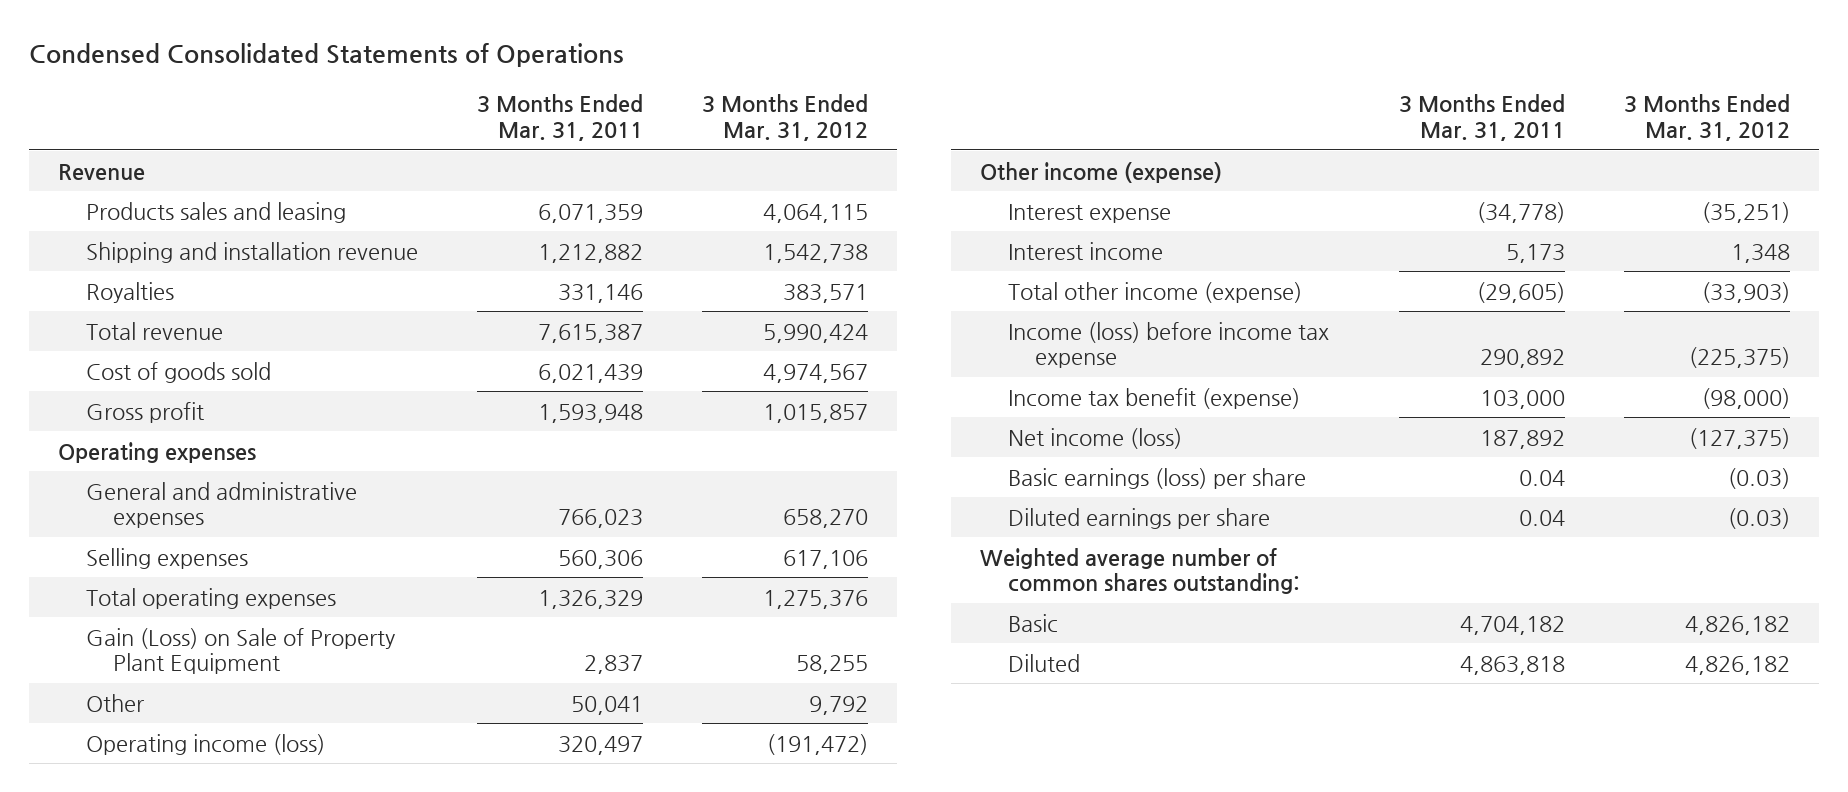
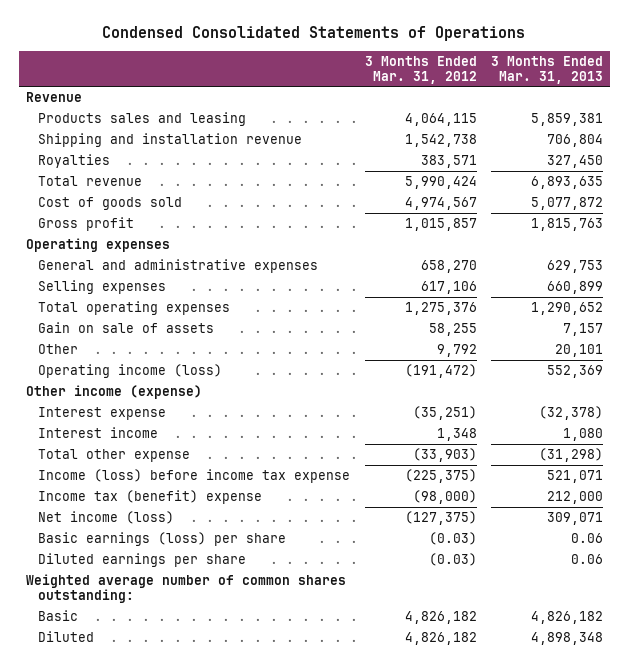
[476,94,643,141] 3 Months Ended Mar. 31, 2011 -> none
none -> [491,55,604,84] 3 Months Ended Mar. 31, 2013
[85,627,395,675] Gain (Loss) on Sale of Property Plant Equipment -> [38,322,215,334] Gain on sale of assets
[1007,281,1302,303] Total other income (expense) -> [38,449,191,463] Total other expense
[1007,387,1300,409] Income tax benefit (expense) -> [38,490,263,505] Income tax (benefit) expense

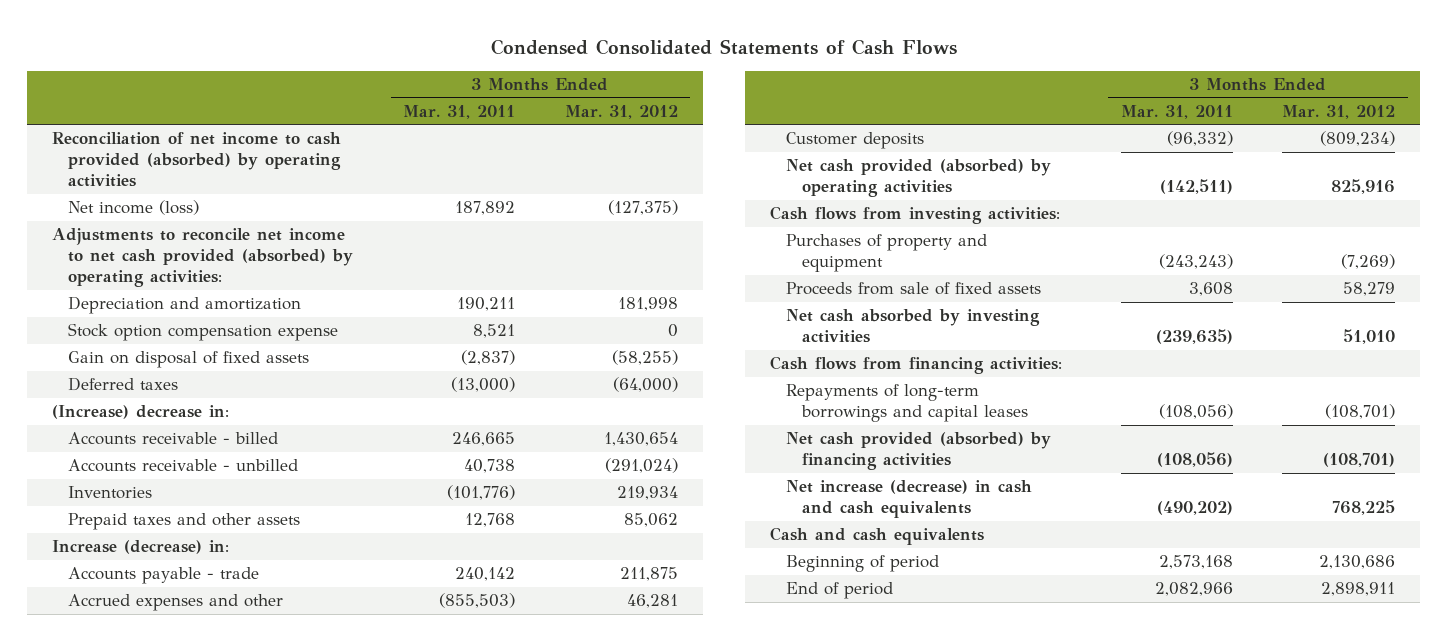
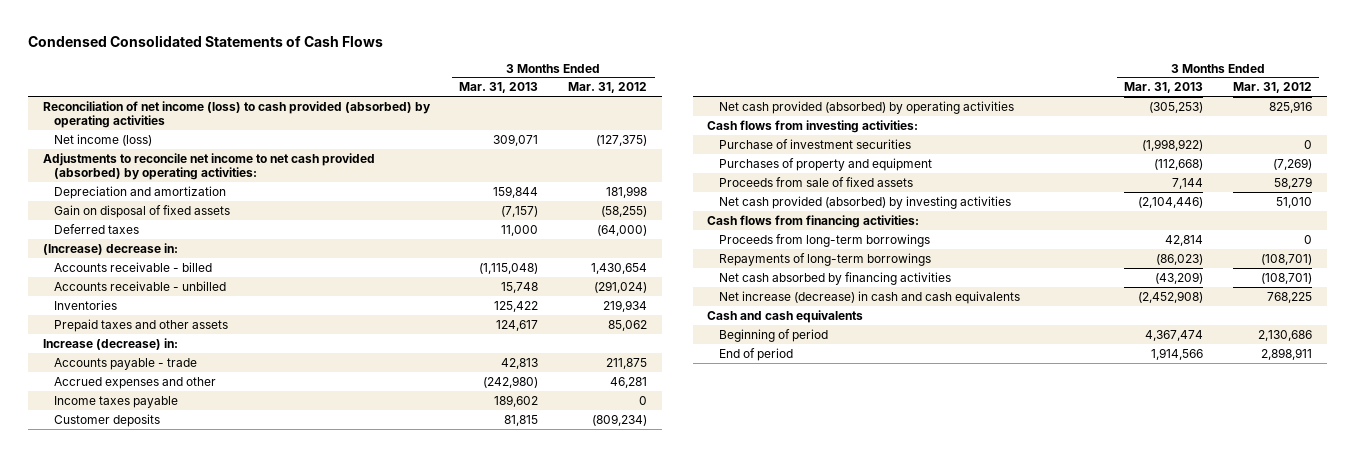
[403,104,516,119] Mar. 31, 2011 -> none
none -> [459,82,539,94] Mar. 31, 2013
[52,132,342,188] Reconciliation of net income to cash provided (absorbed) by operating activities -> [42,100,431,128] Reconciliation of net income (loss) to cash provided (absorbed) by operating activities
[68,323,339,342] Stock option compensation expense -> none
none -> [54,395,179,408] Income taxes payable
none -> [718,138,911,149] Purchase of investment securities
[785,309,1040,344] Net cash absorbed by investing activities -> [718,195,1011,209] Net cash provided (absorbed) by investing activities
none -> [718,233,930,247] Proceeds from long-term borrowings
[785,384,1028,423] Repayments of long-term borrowings and capital leases -> [718,252,931,266] Repayments of long-term borrowings
[785,432,1051,471] Net cash provided (absorbed) by financing activities -> [718,271,951,285] Net cash absorbed by financing activities

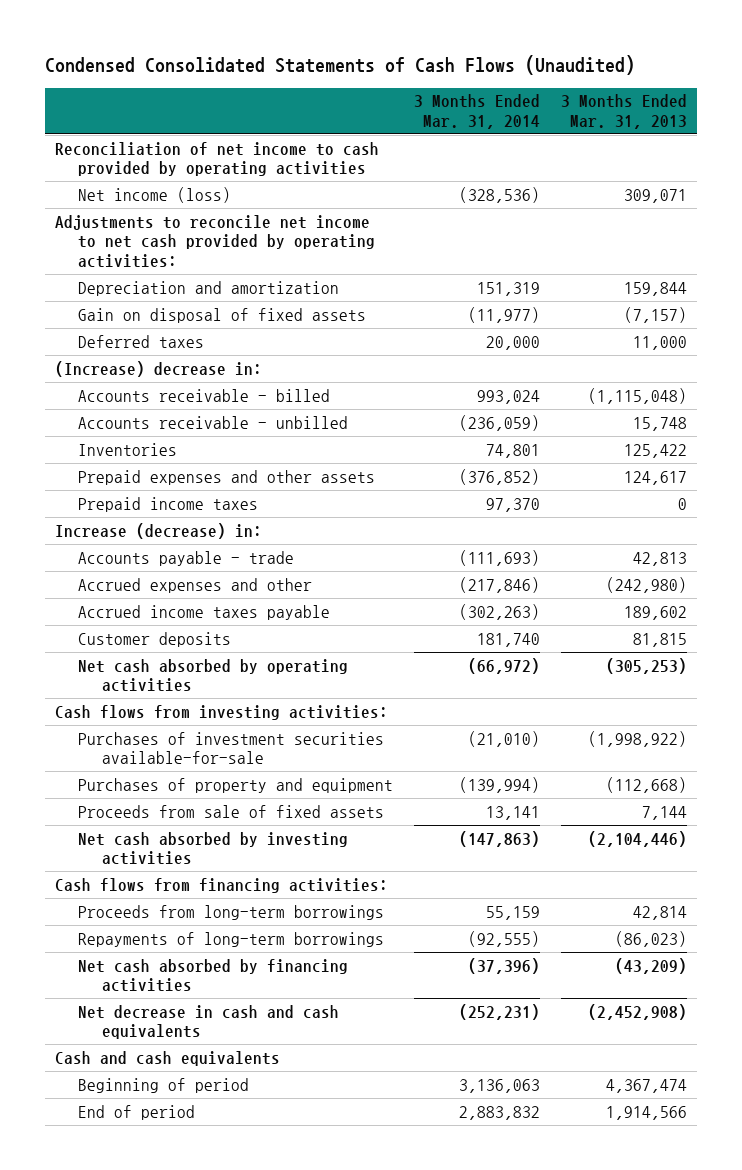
[27,34,383,47] Condensed Consolidated Statements of Cash Flows -> [44,54,635,75] Condensed Consolidated Statements of Cash Flows (Unaudited)
[568,82,648,94] Mar. 31, 2012 -> none
none -> [414,94,541,129] 3 Months Ended Mar. 31, 2014
[42,100,431,128] Reconciliation of net income (loss) to cash provided (absorbed) by operating activities -> [54,141,379,177] Reconciliation of net income to cash provided by operating activities
[42,152,375,180] Adjustments to reconcile net income to net cash provided (absorbed) by operating activities: -> [54,214,376,268] Adjustments to reconcile net income to net cash provided by operating activities:
[54,318,229,332] Prepaid taxes and other assets -> [78,469,376,485] Prepaid expenses and other assets
none -> [78,496,259,512] Prepaid income taxes
[54,395,179,408] Income taxes payable -> [78,604,331,620] Accrued income taxes payable
[718,100,1014,114] Net cash provided (absorbed) by operating activities -> [78,658,349,693] Net cash absorbed by operating activities
[718,138,911,149] Purchase of investment securities -> [78,731,385,765] Purchases of investment securities available-for-sale
[718,195,1011,209] Net cash provided (absorbed) by investing activities -> [78,831,349,866] Net cash absorbed by investing activities
[718,290,1020,304] Net increase (decrease) in cash and cash equivalents -> [78,1004,340,1040] Net decrease in cash and cash equivalents

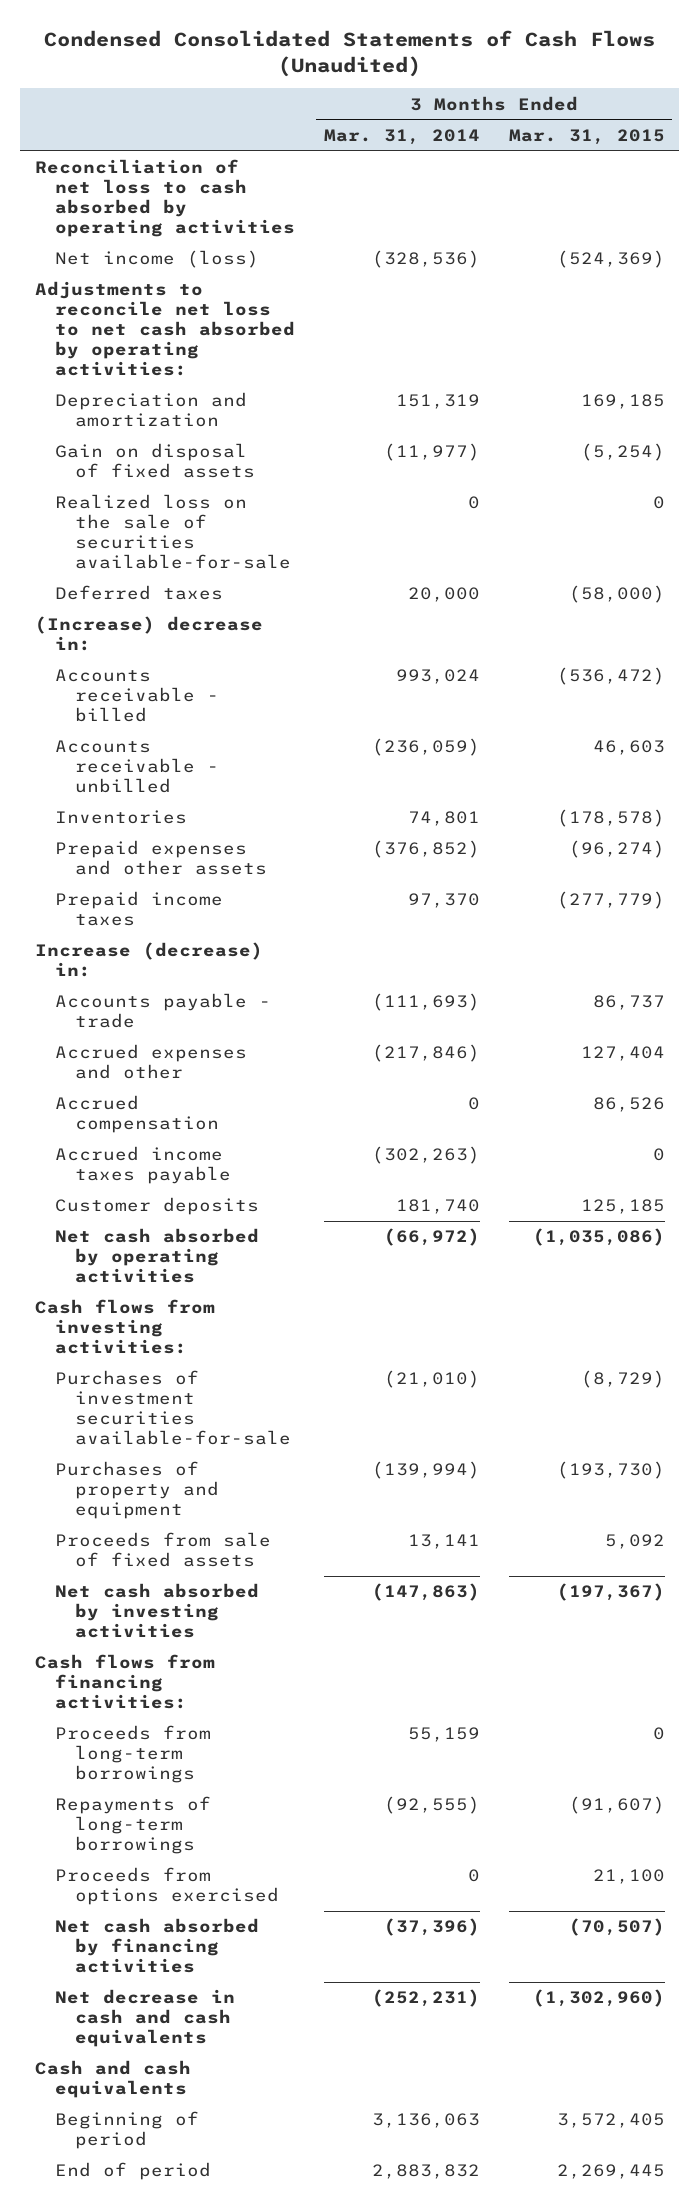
[560,94,687,129] 3 Months Ended Mar. 31, 2013 -> none
none -> [508,129,665,146] Mar. 31, 2015
[54,141,379,177] Reconciliation of net income to cash provided by operating activities -> [34,159,295,238] Reconciliation of net loss to cash absorbed by operating activities
[54,214,376,268] Adjustments to reconcile net income to net cash provided by operating activities: -> [34,281,295,377] Adjustments to reconcile net loss to net cash absorbed by operating activities:
none -> [54,494,291,570] Realized loss on the sale of securities available-for-sale
none -> [54,1095,219,1134] Accrued compensation
none -> [54,1867,279,1906] Proceeds from options exercised

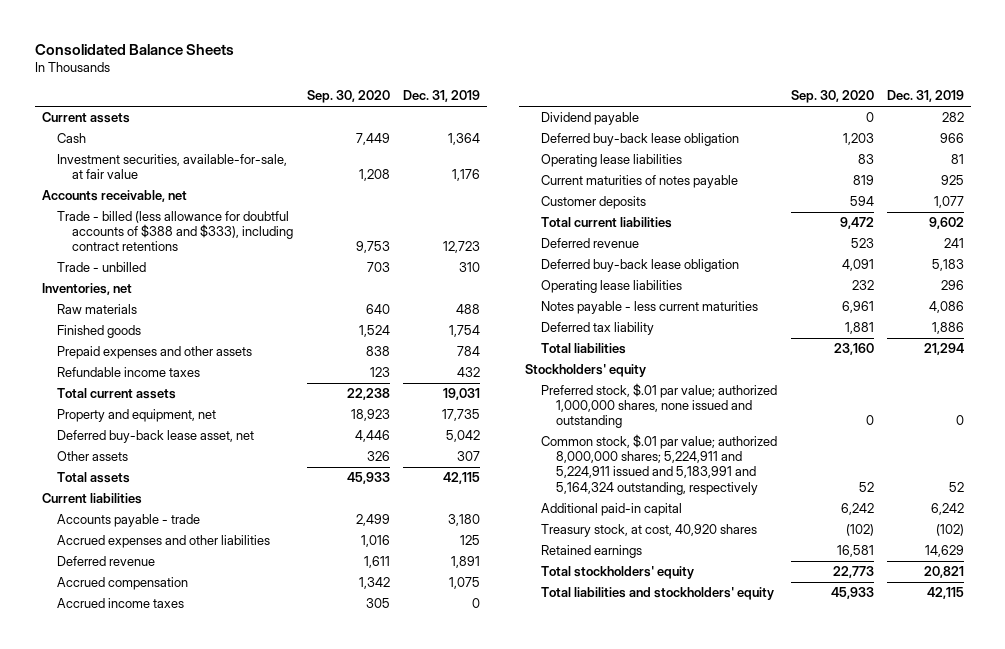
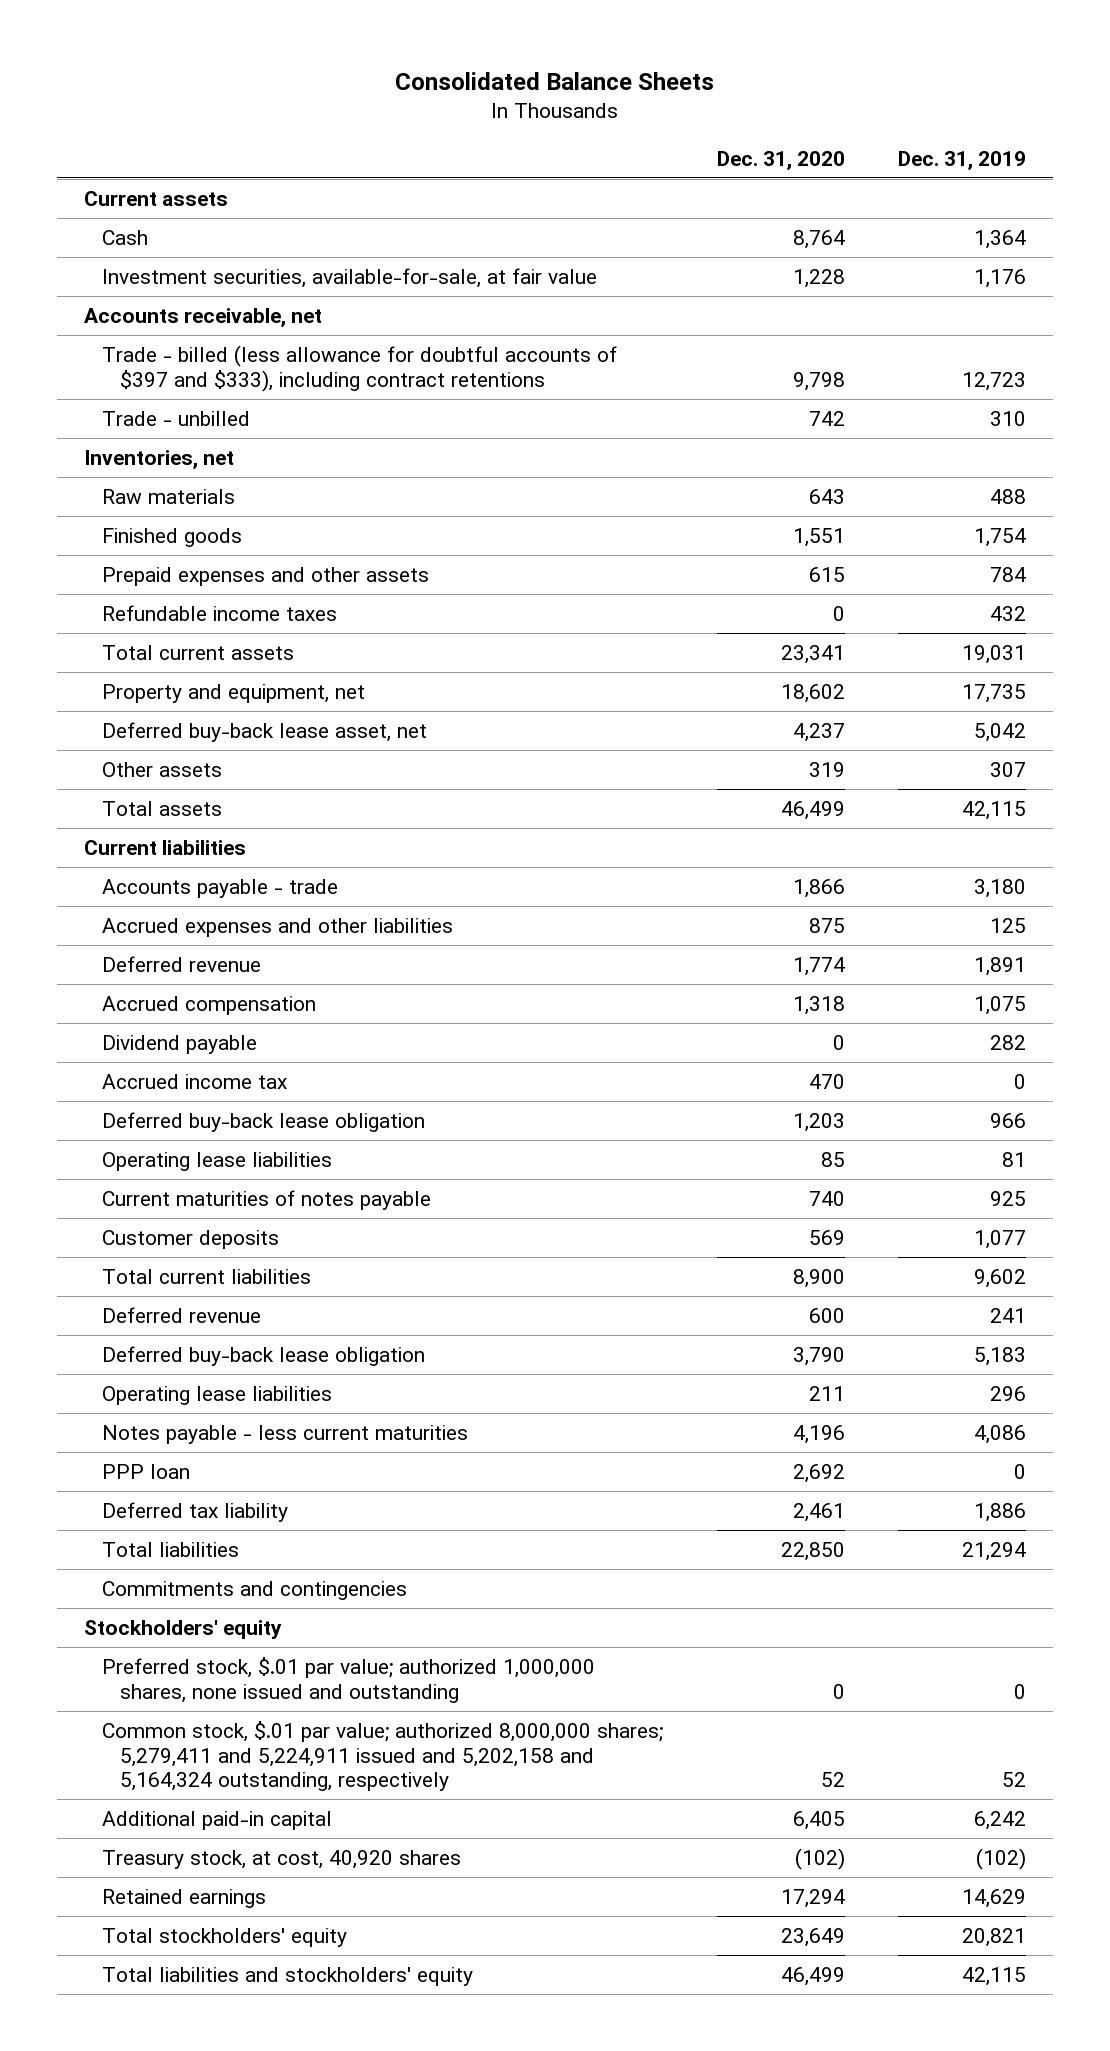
[306,90,390,104] Sep. 30, 2020 -> none
none -> [716,150,845,170] Dec. 31, 2020
[56,211,294,252] Trade - billed (less allowance for doubtful accounts of $388 and $333), including contract retentions -> [102,344,618,392] Trade - billed (less allowance for doubtful accounts of $397 and $333), including contract retentions
[56,598,184,609] Accrued income taxes -> none
none -> [102,1073,288,1089] Accrued income tax
none -> [102,1463,191,1479] PPP loan
none -> [102,1580,408,1600] Commitments and contingencies
[540,434,777,495] Common stock, $.01 par value; authorized 8,000,000 shares; 5,224,911 and 5,224,911 issued and 5,183,991 and 5,164,324 outstanding, respectively -> [102,1720,664,1792] Common stock, $.01 par value; authorized 8,000,000 shares; 5,279,411 and 5,224,911 issued and 5,202,158 and 5,164,324 outstanding, respectively

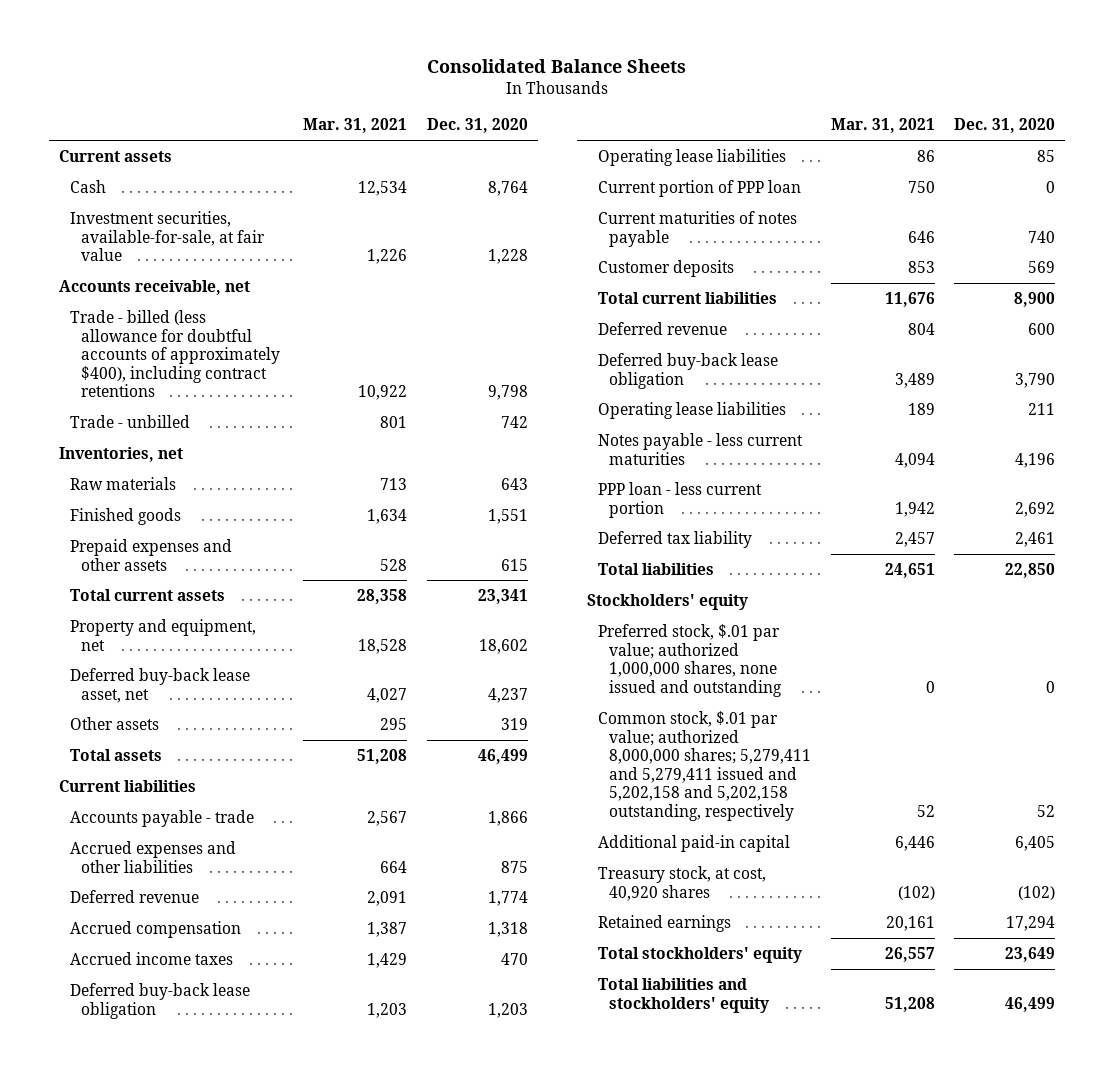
[897,150,1026,170] Dec. 31, 2019 -> none
none -> [303,118,408,134] Mar. 31, 2021
[102,344,618,392] Trade - billed (less allowance for doubtful accounts of $397 and $333), including contract retentions -> [70,309,281,398] Trade - billed (less allowance for doubtful accounts of approximately $400), including contract retentions
[102,604,338,621] Refundable income taxes -> none
[102,1034,258,1054] Dividend payable -> none
[102,1073,288,1089] Accrued income tax -> [70,951,234,965] Accrued income taxes
none -> [597,179,801,197] Current portion of PPP loan
[102,1463,191,1479] PPP loan -> [597,481,762,518] PPP loan - less current portion
[102,1580,408,1600] Commitments and contingencies -> none
[102,1720,664,1792] Common stock, $.01 par value; authorized 8,000,000 shares; 5,279,411 and 5,224,911 issued and 5,202,158 and 5,164,324 outstanding, respectively -> [597,710,811,821] Common stock, $.01 par value; authorized 8,000,000 shares; 5,279,411 and 5,279,411 issued and 5,202,158 and 5,202,158 outstanding, respectively

